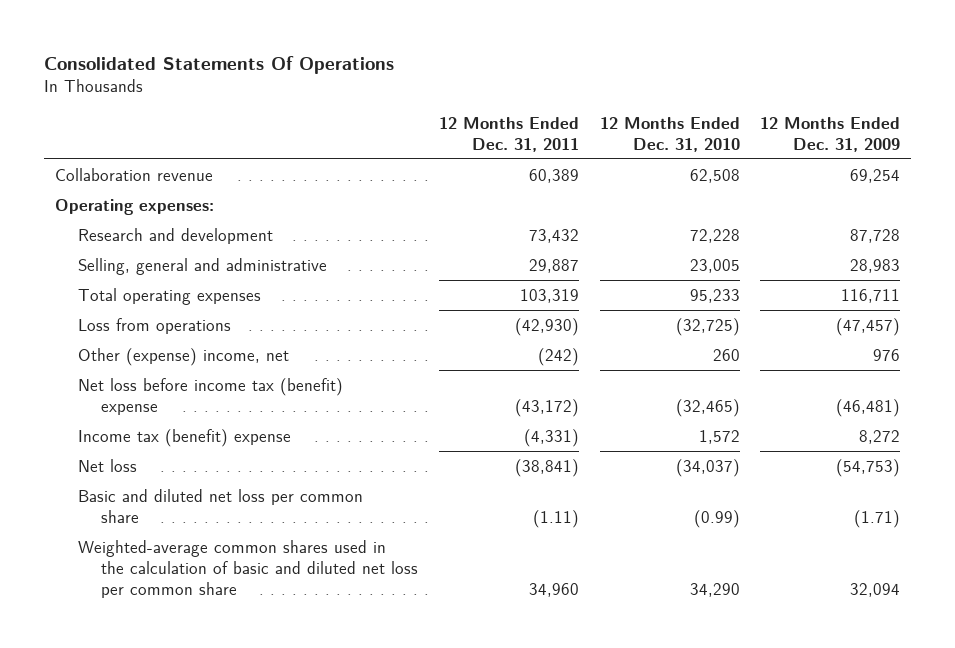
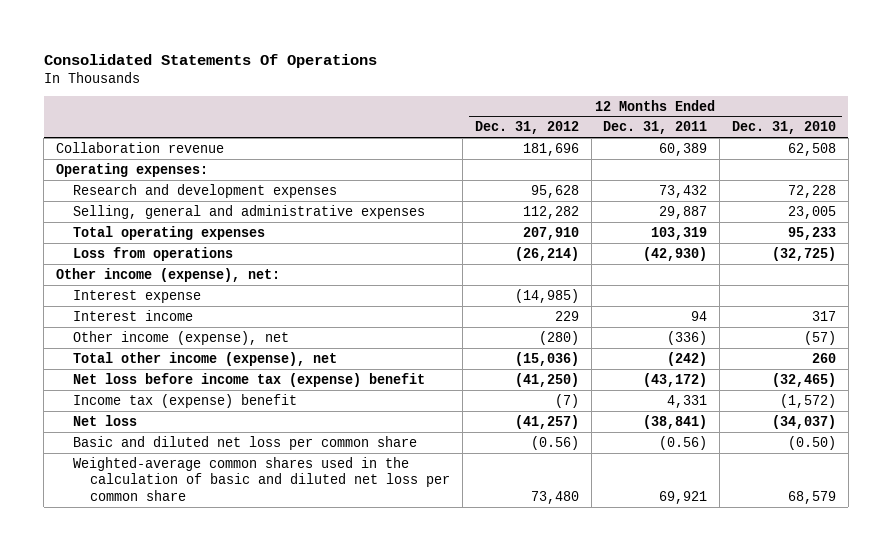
[760,116,901,152] 12 Months Ended Dec. 31, 2009 -> none
none -> [474,121,579,135] Dec. 31, 2012
[78,227,274,244] Research and development -> [73,183,338,198] Research and development expenses
[78,257,328,275] Selling, general and administrative -> [73,204,426,219] Selling, general and administrative expenses
none -> [56,267,281,282] Other income (expense), net:
none -> [73,289,202,303] Interest expense
none -> [73,309,194,321] Interest income
[78,347,290,366] Other (expense) income, net -> [73,330,290,345] Other income (expense), net
[538,347,580,366] (242) -> [667,330,708,345] (336)
[712,348,740,361] 260 -> [803,330,836,345] (57)
none -> [73,351,338,366] Total other income (expense), net
[78,377,344,415] Net loss before income tax (benefit) expense -> [73,372,426,387] Net loss before income tax (expense) benefit
[78,428,292,447] Income tax (benefit) expense -> [73,393,298,408] Income tax (expense) benefit
[524,428,580,447] (4,331) -> [667,394,708,408] 4,331
[698,429,740,444] 1,572 -> [779,393,836,408] (1,572)
[533,509,580,528] (1.11) -> [659,435,708,450] (0.56)
[693,509,740,528] (0.99) -> [787,435,836,450] (0.50)
[529,582,580,597] 34,960 -> [659,490,708,504] 69,921
[689,582,740,597] 34,290 -> [787,490,836,504] 68,579

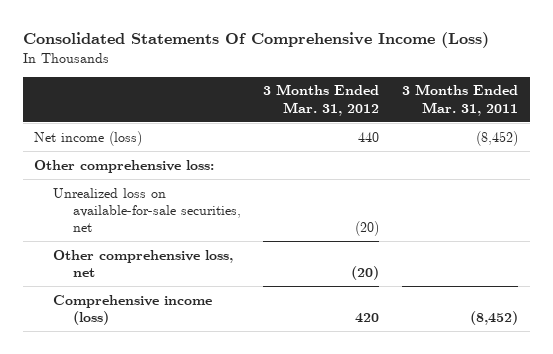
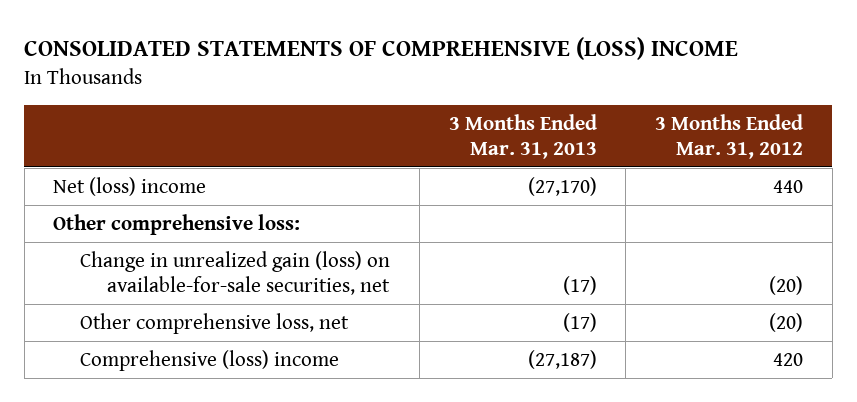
[22,32,489,49] Consolidated Statements Of Comprehensive Income (Loss) -> [24,37,739,61] CONSOLIDATED STATEMENTS OF COMPREHENSIVE (LOSS) INCOME
[402,84,519,116] 3 Months Ended Mar. 31, 2011 -> none
none -> [448,113,597,159] 3 Months Ended Mar. 31, 2013
[34,130,143,146] Net income (loss) -> [53,176,207,196] Net (loss) income
[53,187,241,233] Unrealized loss on available-for-sale securities, net -> [80,250,391,295] Change in unrealized gain (loss) on available-for-sale securities, net
[53,294,213,325] Comprehensive income (loss) -> [80,349,340,371] Comprehensive (loss) income

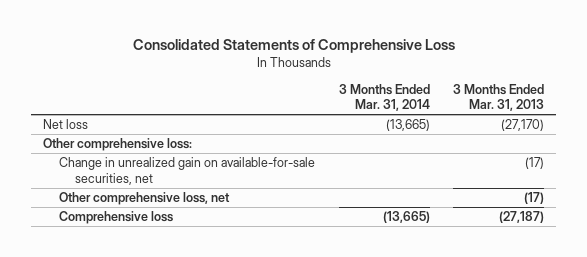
[24,37,739,61] CONSOLIDATED STATEMENTS OF COMPREHENSIVE (LOSS) INCOME -> [132,39,455,54] Consolidated Statements of Comprehensive Loss
[655,113,804,159] 3 Months Ended Mar. 31, 2012 -> none
none -> [338,84,430,112] 3 Months Ended Mar. 31, 2014
[53,176,207,196] Net (loss) income -> [42,119,88,130] Net loss
[80,250,391,295] Change in unrealized gain (loss) on available-for-sale securities, net -> [58,157,315,185] Change in unrealized gain on available-for-sale securities, net
[80,349,340,371] Comprehensive (loss) income -> [58,211,173,225] Comprehensive loss

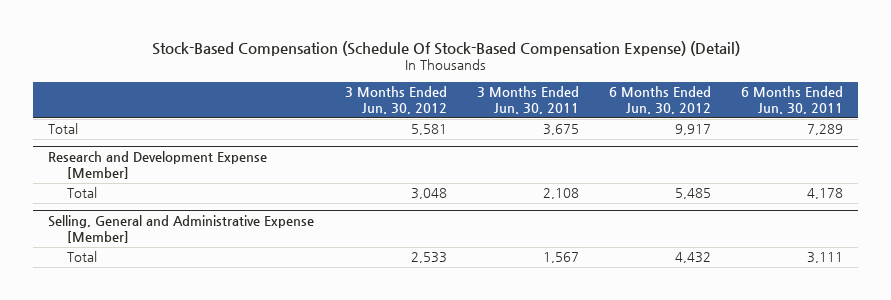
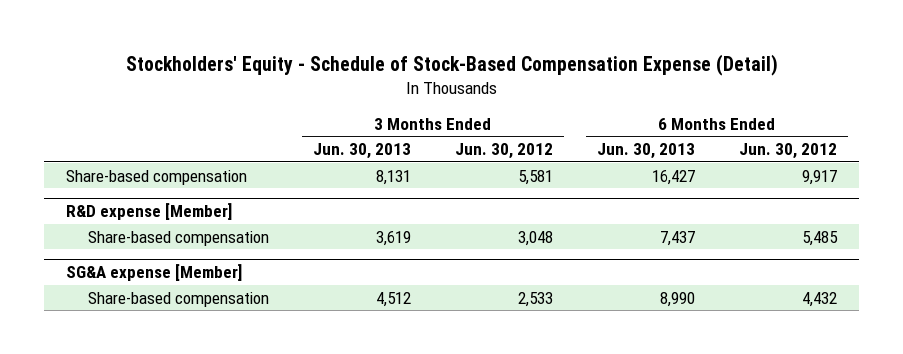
[151,40,740,56] Stock-Based Compensation (Schedule Of Stock-Based Compensation Expense) (Detail) -> [125,53,778,76] Stockholders' Equity - Schedule of Stock-Based Compensation Expense (Detail)
[476,86,579,115] 3 Months Ended Jun. 30, 2011 -> none
[741,86,844,115] 6 Months Ended Jun. 30, 2011 -> none
none -> [312,142,411,159] Jun. 30, 2013
none -> [597,142,696,159] Jun. 30, 2013
[48,151,268,180] Research and Development Expense [Member] -> none
[48,215,315,244] Selling, General and Administrative Expense [Member] -> none
[48,123,79,135] Total -> [66,169,248,185] Share-based compensation
none -> [66,203,233,221] R&D expense [Member]
[66,187,97,199] Total -> [87,230,269,246] Share-based compensation
none -> [66,264,243,282] SG&A expense [Member]
[66,251,97,263] Total -> [87,291,269,307] Share-based compensation

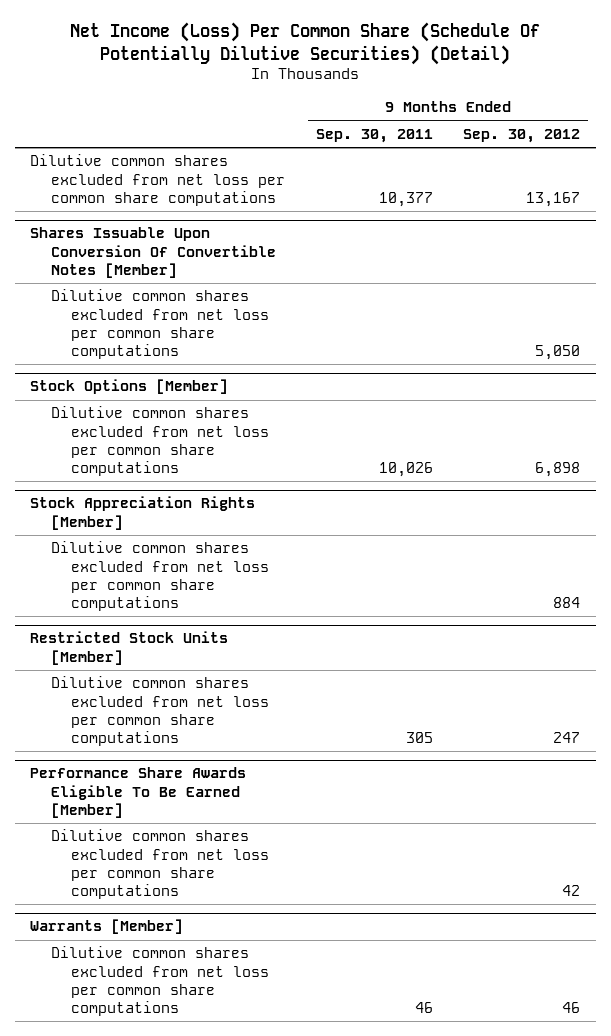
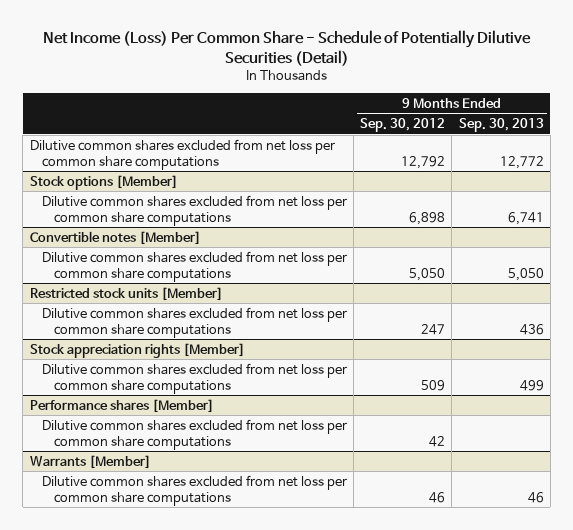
[70,22,541,65] Net Income (Loss) Per Common Share (Schedule Of Potentially Dilutive Securities) (Detail) -> [42,29,531,66] Net Income (Loss) Per Common Share - Schedule of Potentially Dilutive Securities (Detail)
[315,128,433,143] Sep. 30, 2011 -> none
none -> [458,118,544,133] Sep. 30, 2013
[30,227,276,278] Shares Issuable Upon Conversion Of Convertible Notes [Member] -> none
[50,289,269,359] Dilutive common shares excluded from net loss per common share computations -> none
[526,191,581,207] 13,167 -> [401,155,446,169] 12,792
[30,379,229,395] Stock Options [Member] -> [29,174,178,190] Stock options [Member]
[30,496,256,530] Stock Appreciation Rights [Member] -> none
none -> [29,230,201,245] Convertible notes [Member]
[553,596,581,608] 884 -> [409,267,446,281] 5,050
[30,631,229,665] Restricted Stock Units [Member] -> [29,286,223,301] Restricted stock units [Member]
[30,767,247,818] Performance Share Awards Eligible To Be Earned [Member] -> none
none -> [29,342,245,358] Stock appreciation rights [Member]
none -> [41,362,347,394] Dilutive common shares excluded from net loss per common share computations
none -> [29,398,214,413] Performance shares [Member]

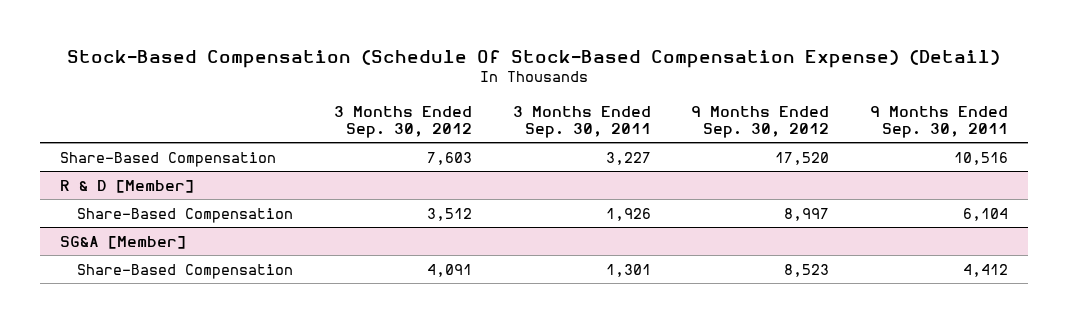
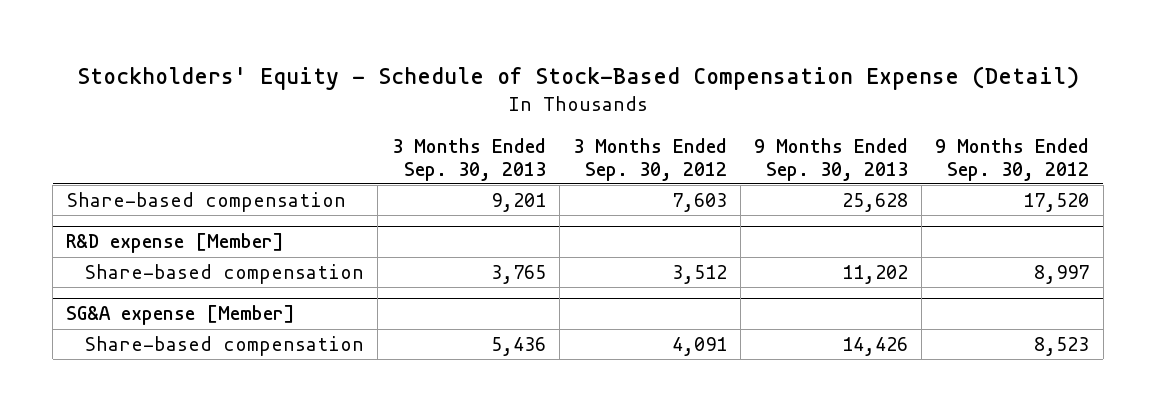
[67,49,1001,68] Stock-Based Compensation (Schedule Of Stock-Based Compensation Expense) (Detail) -> [76,65,1079,90] Stockholders' Equity - Schedule of Stock-Based Compensation Expense (Detail)
[512,105,651,138] 3 Months Ended Sep. 30, 2011 -> none
[869,105,1008,138] 9 Months Ended Sep. 30, 2011 -> none
none -> [391,137,546,181] 3 Months Ended Sep. 30, 2013
none -> [754,137,909,181] 9 Months Ended Sep. 30, 2013
[60,151,277,167] Share-Based Compensation -> [66,191,347,212] Share-based compensation
[60,179,195,193] R & D [Member] -> [66,233,285,254] R&D expense [Member]
[77,207,294,223] Share-Based Compensation -> [84,263,365,284] Share-based compensation
[60,235,187,249] SG&A [Member] -> [66,305,296,326] SG&A expense [Member]
[77,263,294,279] Share-Based Compensation -> [84,335,365,356] Share-based compensation

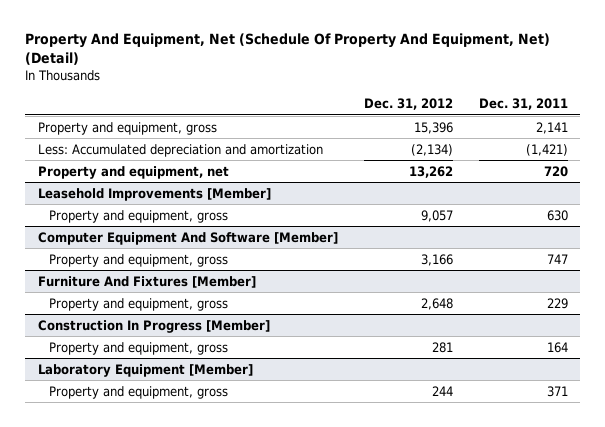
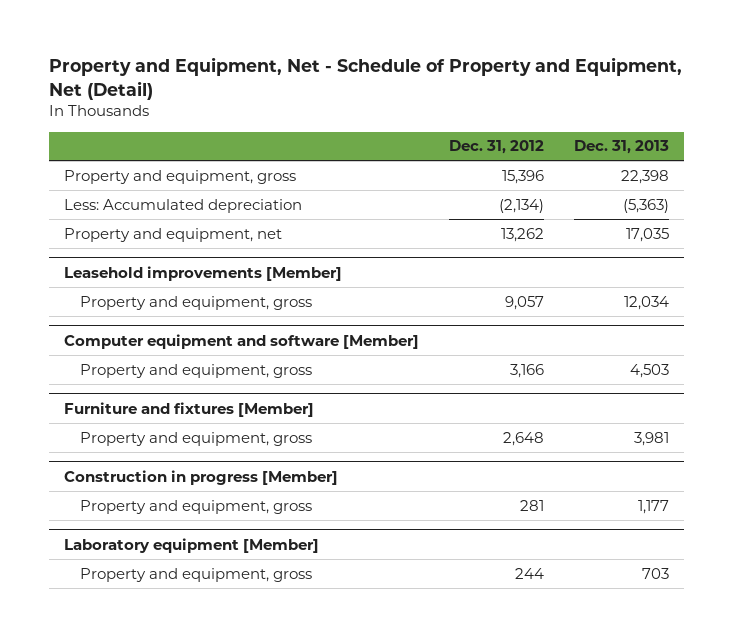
[24,33,550,66] Property And Equipment, Net (Schedule Of Property And Equipment, Net) (Detail) -> [48,57,682,100] Property and Equipment, Net - Schedule of Property and Equipment, Net (Detail)
[478,98,568,111] Dec. 31, 2011 -> none
none -> [573,140,669,155] Dec. 31, 2013
[37,143,323,157] Less: Accumulated depreciation and amortization -> [63,198,302,213] Less: Accumulated depreciation
[37,187,271,201] Leasehold Improvements [Member] -> [63,265,342,281] Leasehold improvements [Member]
[37,231,338,245] Computer Equipment And Software [Member] -> [63,333,419,349] Computer equipment and software [Member]
[37,275,256,288] Furniture And Fixtures [Member] -> [63,401,314,417] Furniture and fixtures [Member]
[37,319,270,333] Construction In Progress [Member] -> [63,469,338,485] Construction in progress [Member]
[37,363,253,377] Laboratory Equipment [Member] -> [63,537,319,553] Laboratory equipment [Member]

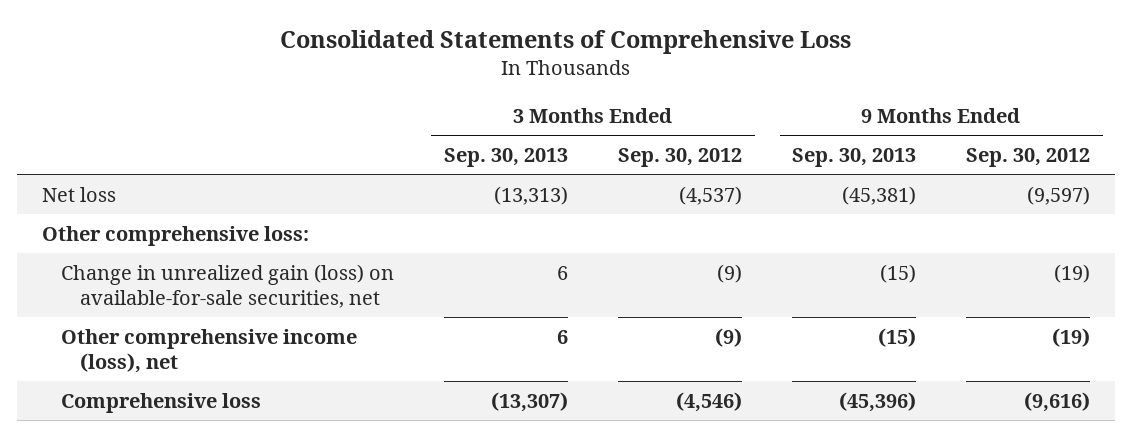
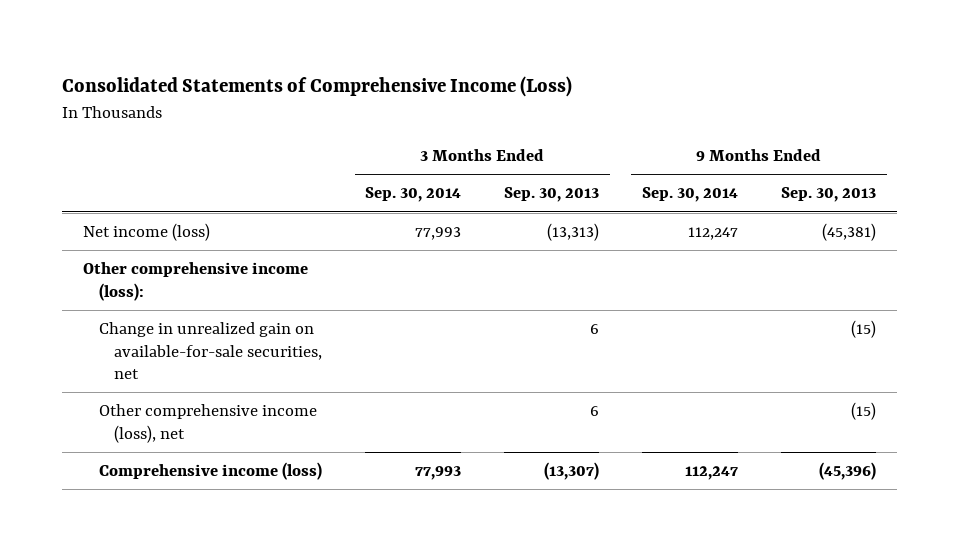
[279,30,851,55] Consolidated Statements of Comprehensive Loss -> [61,75,572,97] Consolidated Statements of Comprehensive Income (Loss)
[618,148,743,168] Sep. 30, 2012 -> none
[966,148,1091,168] Sep. 30, 2012 -> none
none -> [365,187,462,203] Sep. 30, 2014
none -> [642,187,739,203] Sep. 30, 2014
[41,186,116,202] Net loss -> [83,223,211,242] Net income (loss)
[41,225,309,246] Other comprehensive loss: -> [83,262,309,301] Other comprehensive income (loss):
[60,263,394,308] Change in unrealized gain (loss) on available-for-sale securities, net -> [98,322,323,380] Change in unrealized gain on available-for-sale securities, net
[60,392,261,413] Comprehensive loss -> [98,462,322,481] Comprehensive income (loss)

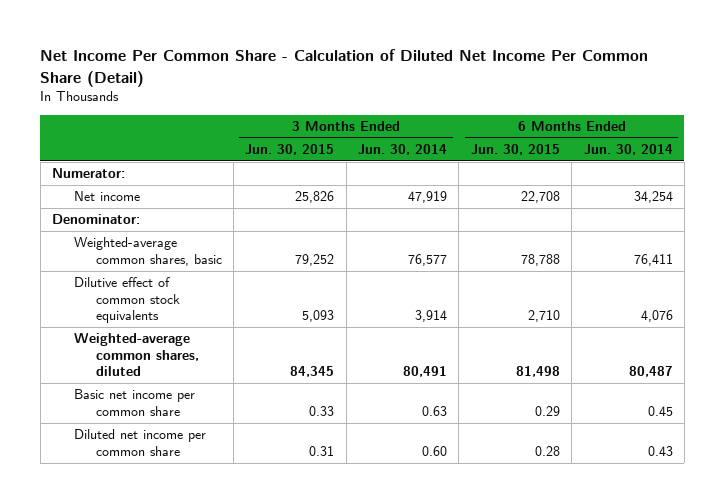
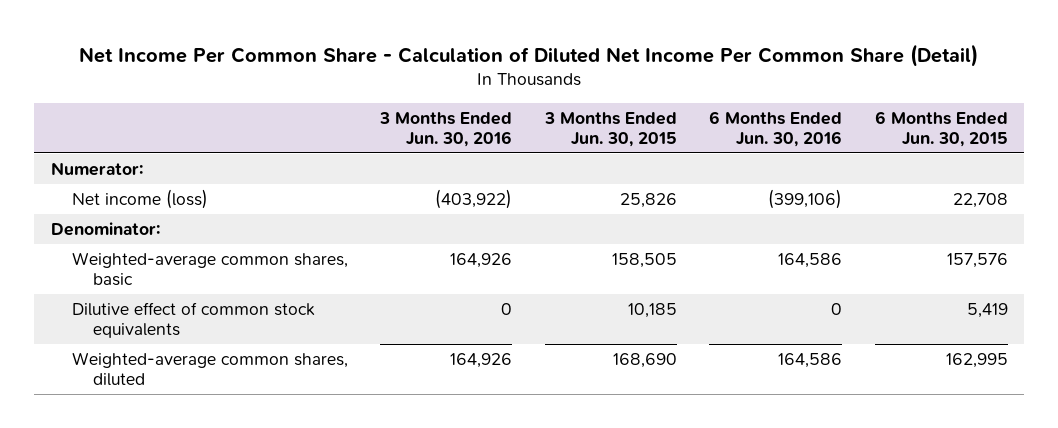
[358,144,448,156] Jun. 30, 2014 -> none
[583,144,673,156] Jun. 30, 2014 -> none
none -> [379,111,513,147] 3 Months Ended Jun. 30, 2016
none -> [709,110,843,147] 6 Months Ended Jun. 30, 2016
[73,191,140,202] Net income -> [71,189,208,210] Net income (loss)
[73,389,195,416] Basic net income per common share -> none
[73,429,206,456] Diluted net income per common share -> none
[295,253,335,266] 79,252 -> [611,253,677,269] 158,505
[520,253,560,266] 78,788 -> [946,253,1008,269] 157,576
[302,310,335,323] 5,093 -> [627,303,677,319] 10,185
[527,310,560,323] 2,710 -> [966,303,1008,319] 5,419
[290,366,335,378] 84,345 -> [612,353,677,369] 168,690
[515,366,560,378] 81,498 -> [945,353,1008,369] 162,995

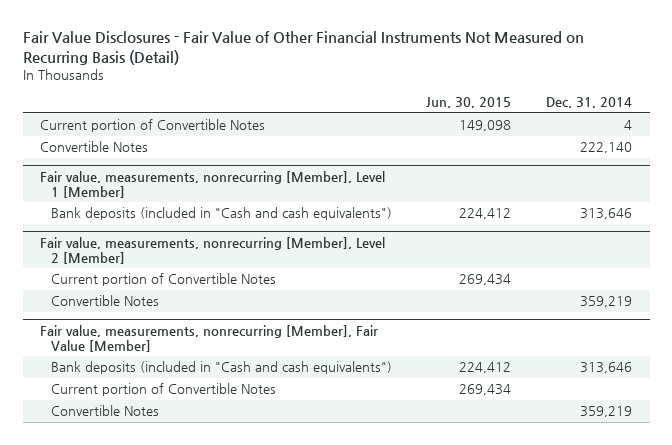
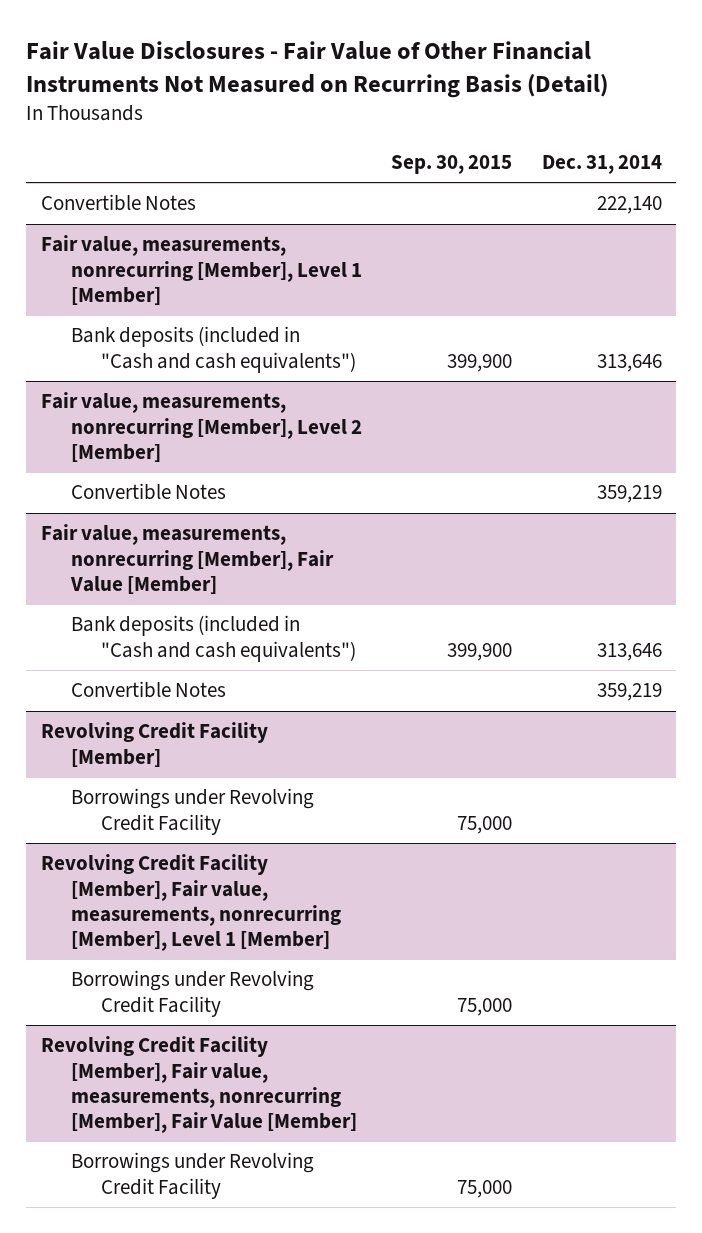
[426,97,512,109] Jun. 30, 2015 -> none
none -> [391,154,513,174] Sep. 30, 2015
[40,119,266,133] Current portion of Convertible Notes -> none
[50,273,276,287] Current portion of Convertible Notes -> none
[50,383,276,397] Current portion of Convertible Notes -> none
none -> [40,722,268,767] Revolving Credit Facility [Member]
none -> [70,788,314,835] Borrowings under Revolving Credit Facility
none -> [40,854,341,951] Revolving Credit Facility [Member], Fair value, measurements, nonrecurring [Member], Level 1 [Member]
none -> [70,970,314,1017] Borrowings under Revolving Credit Facility
none -> [40,1036,357,1133] Revolving Credit Facility [Member], Fair value, measurements, nonrecurring [Member], Fair Value [Member]
none -> [70,1152,314,1199] Borrowings under Revolving Credit Facility

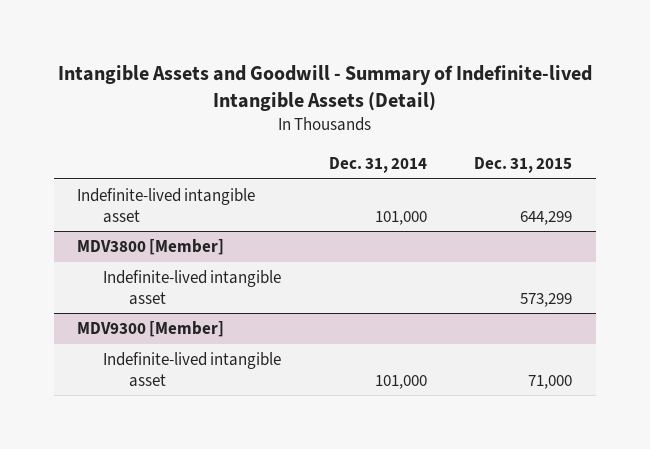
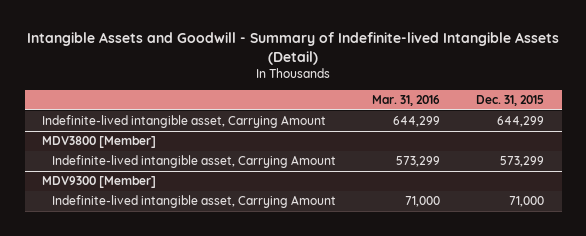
[328,156,427,173] Dec. 31, 2014 -> none
none -> [372,95,441,107] Mar. 31, 2016
[77,188,256,223] Indefinite-lived intangible asset -> [42,115,327,129] Indefinite-lived intangible asset, Carrying Amount
[103,270,282,305] Indefinite-lived intangible asset -> [52,155,337,169] Indefinite-lived intangible asset, Carrying Amount
[103,352,282,387] Indefinite-lived intangible asset -> [52,195,337,209] Indefinite-lived intangible asset, Carrying Amount

